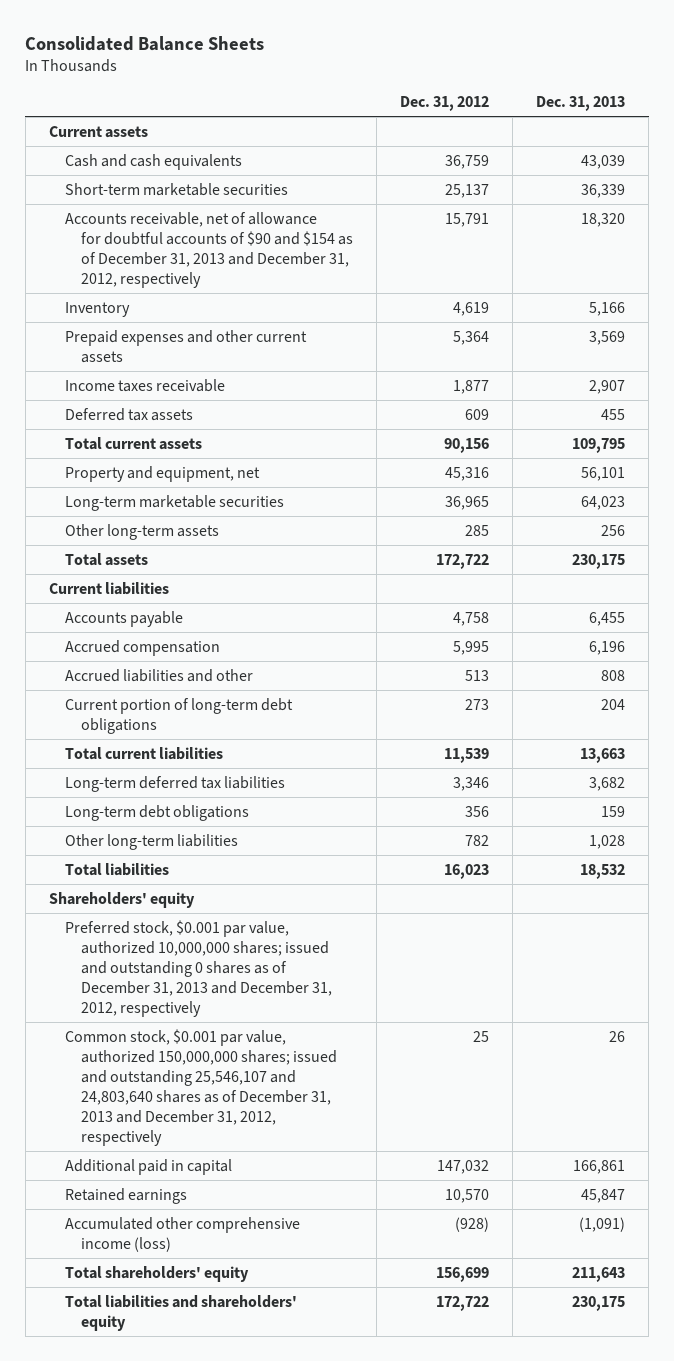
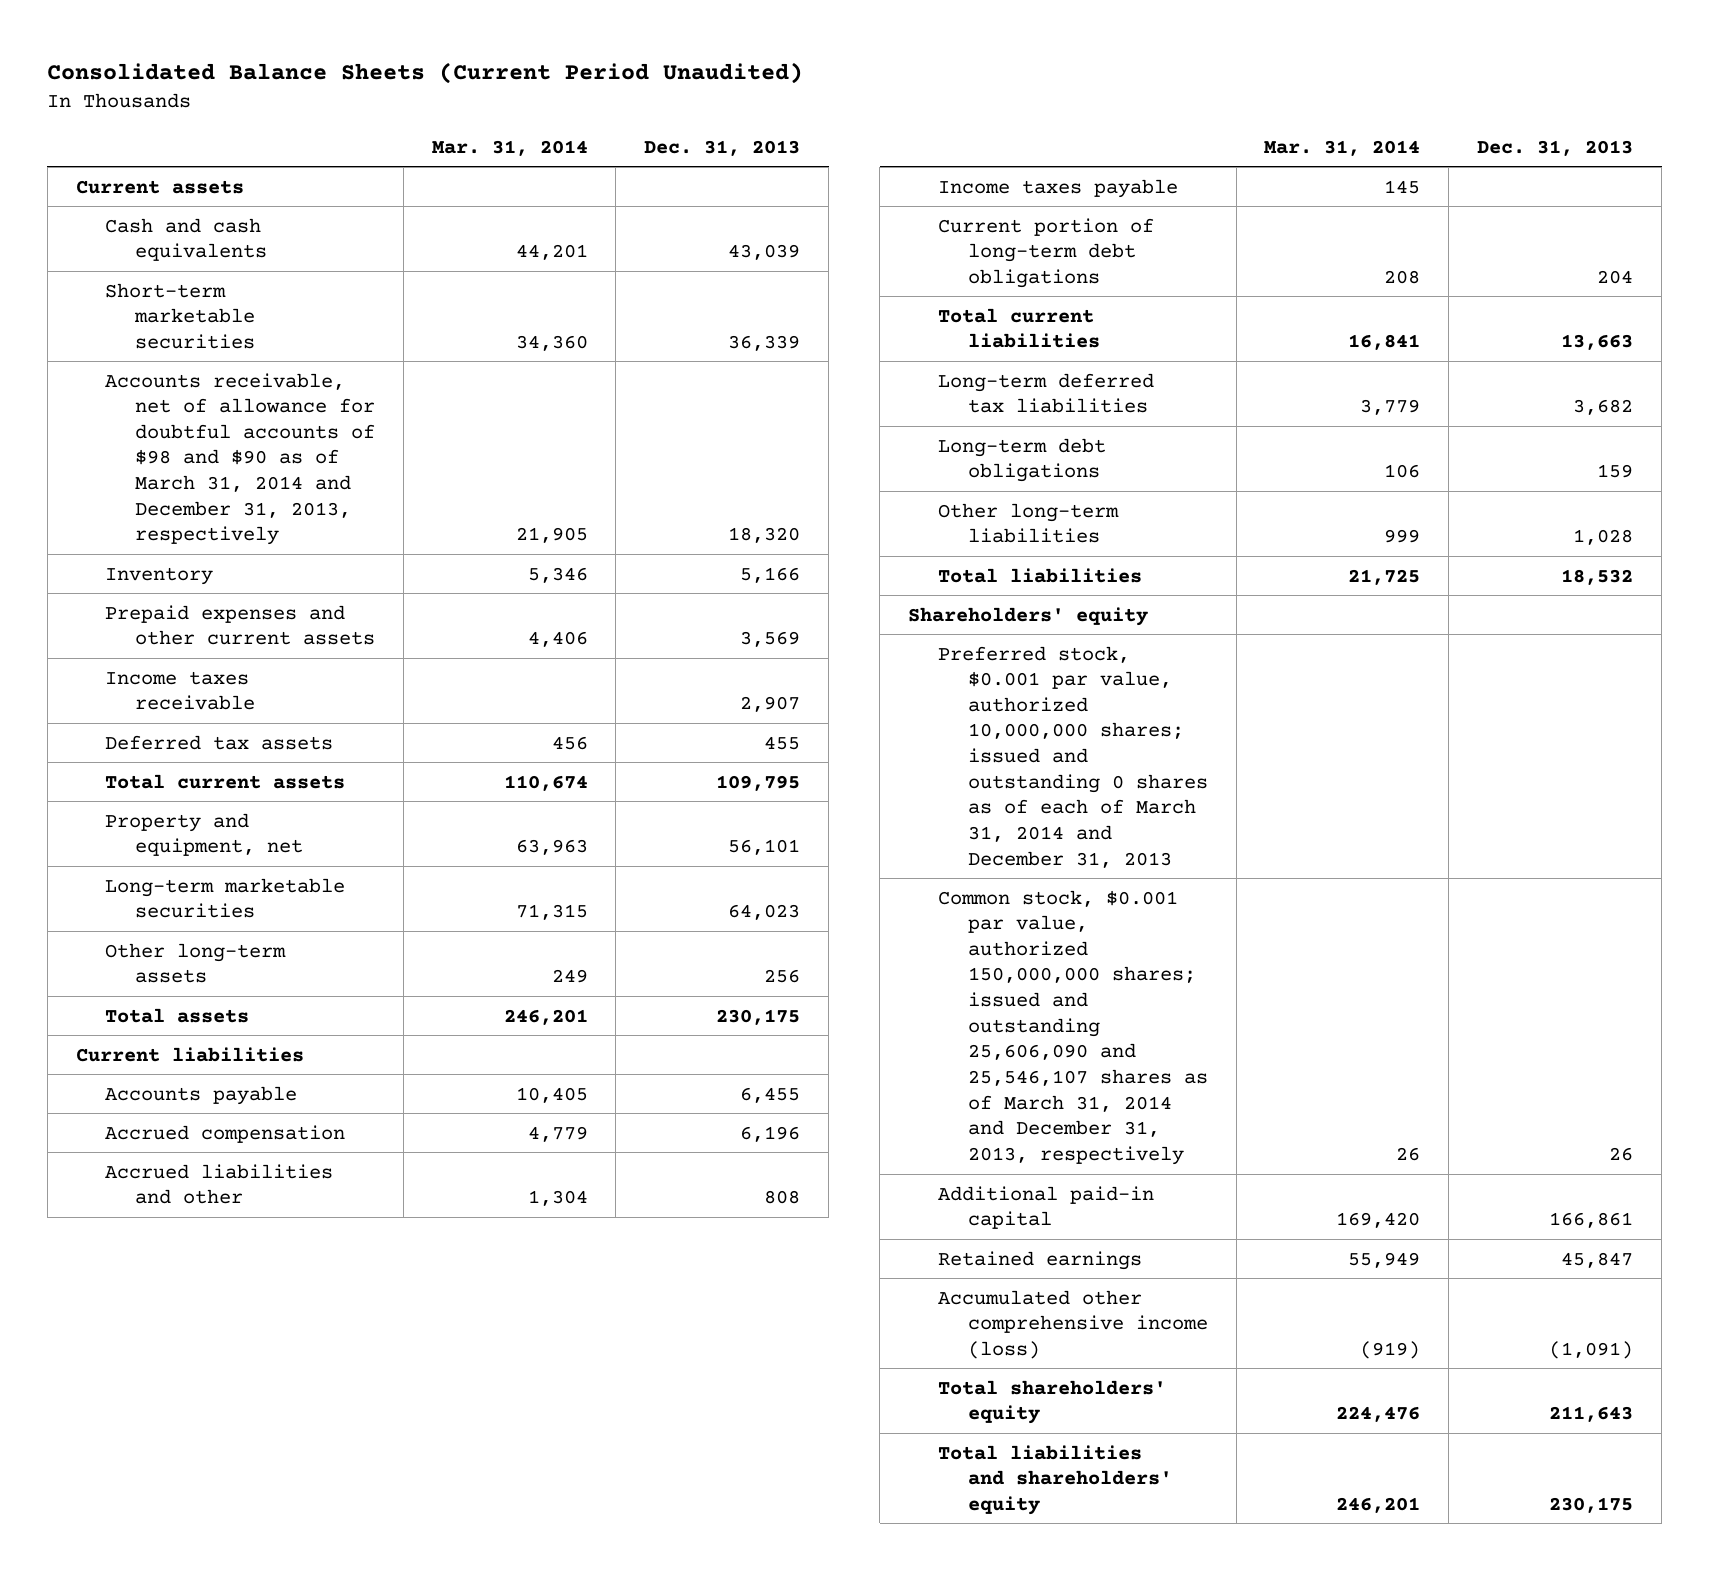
[25,35,265,51] Consolidated Balance Sheets -> [47,61,804,84] Consolidated Balance Sheets (Current Period Unaudited)
[400,95,490,111] Dec. 31, 2012 -> none
none -> [431,139,588,156] Mar. 31, 2014
[64,211,354,288] Accounts receivable, net of allowance for doubtful accounts of $90 and $154 as of December 31, 2013 and December 31, 2012, respectively -> [105,372,375,546] Accounts receivable, net of allowance for doubtful accounts of $98 and $90 as of March 31, 2014 and December 31, 2013, respectively
none -> [938,178,1179,198] Income taxes payable
[64,919,333,1017] Preferred stock, $0.001 par value, authorized 10,000,000 shares; issued and outstanding 0 shares as of December 31, 2013 and December 31, 2012, respectively -> [938,645,1208,868] Preferred stock, $0.001 par value, authorized 10,000,000 shares; issued and outstanding 0 shares as of each of March 31, 2014 and December 31, 2013
[64,1028,338,1146] Common stock, $0.001 par value, authorized 150,000,000 shares; issued and outstanding 25,546,107 and 24,803,640 shares as of December 31, 2013 and December 31, 2012, respectively -> [938,889,1208,1166] Common stock, $0.001 par value, authorized 150,000,000 shares; issued and outstanding 25,606,090 and 25,546,107 shares as of March 31, 2014 and December 31, 2013, respectively
[64,1158,232,1175] Additional paid in capital -> [938,1185,1155,1230] Additional paid-in capital

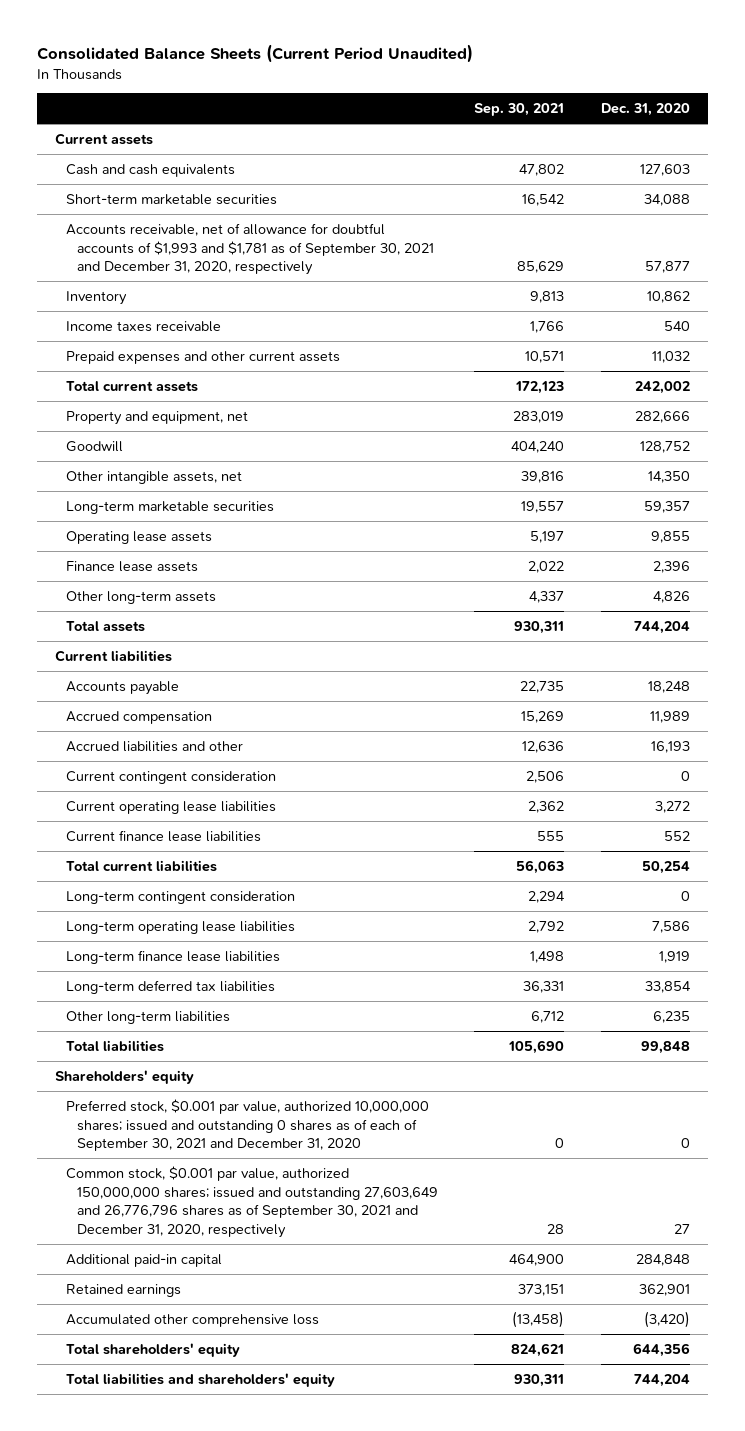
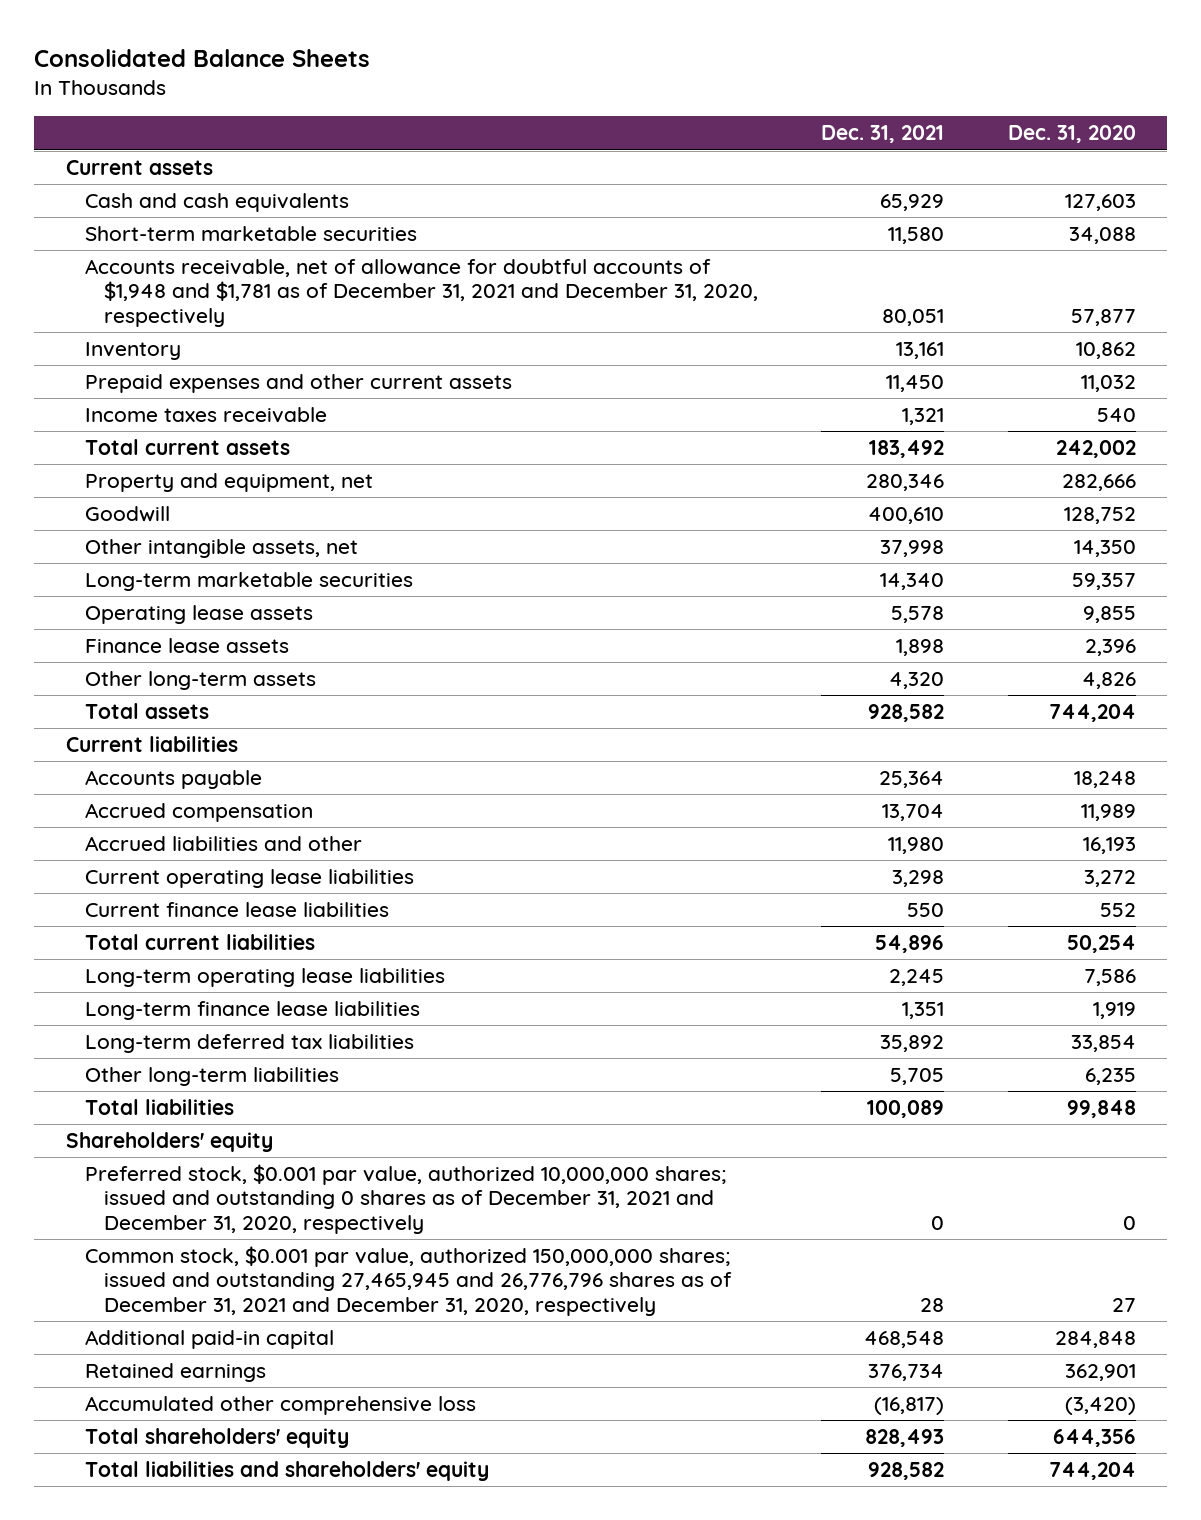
[37,44,474,64] Consolidated Balance Sheets (Current Period Unaudited) -> [34,48,371,67] Consolidated Balance Sheets
[474,103,565,117] Sep. 30, 2021 -> none
none -> [821,125,945,144] Dec. 31, 2021
[66,222,434,276] Accounts receivable, net of allowance for doubtful accounts of $1,993 and $1,781 as of September 30, 2021 and December 31, 2020, respectively -> [84,259,759,327] Accounts receivable, net of allowance for doubtful accounts of $1,948 and $1,781 as of December 31, 2021 and December 31, 2020, respectively
[66,320,222,332] Income taxes receivable -> [84,407,327,424] Income taxes receivable
[66,770,277,784] Current contingent consideration -> none
[66,890,296,904] Long-term contingent consideration -> none
[66,1098,430,1152] Preferred stock, $0.001 par value, authorized 10,000,000 shares; issued and outstanding 0 shares as of each of September 30, 2021 and December 31, 2020 -> [84,1164,726,1234] Preferred stock, $0.001 par value, authorized 10,000,000 shares; issued and outstanding 0 shares as of December 31, 2021 and December 31, 2020, respectively
[66,1165,438,1238] Common stock, $0.001 par value, authorized 150,000,000 shares; issued and outstanding 27,603,649 and 26,776,796 shares as of September 30, 2021 and December 31, 2020, respectively -> [84,1246,733,1316] Common stock, $0.001 par value, authorized 150,000,000 shares; issued and outstanding 27,465,945 and 26,776,796 shares as of December 31, 2021 and December 31, 2020, respectively

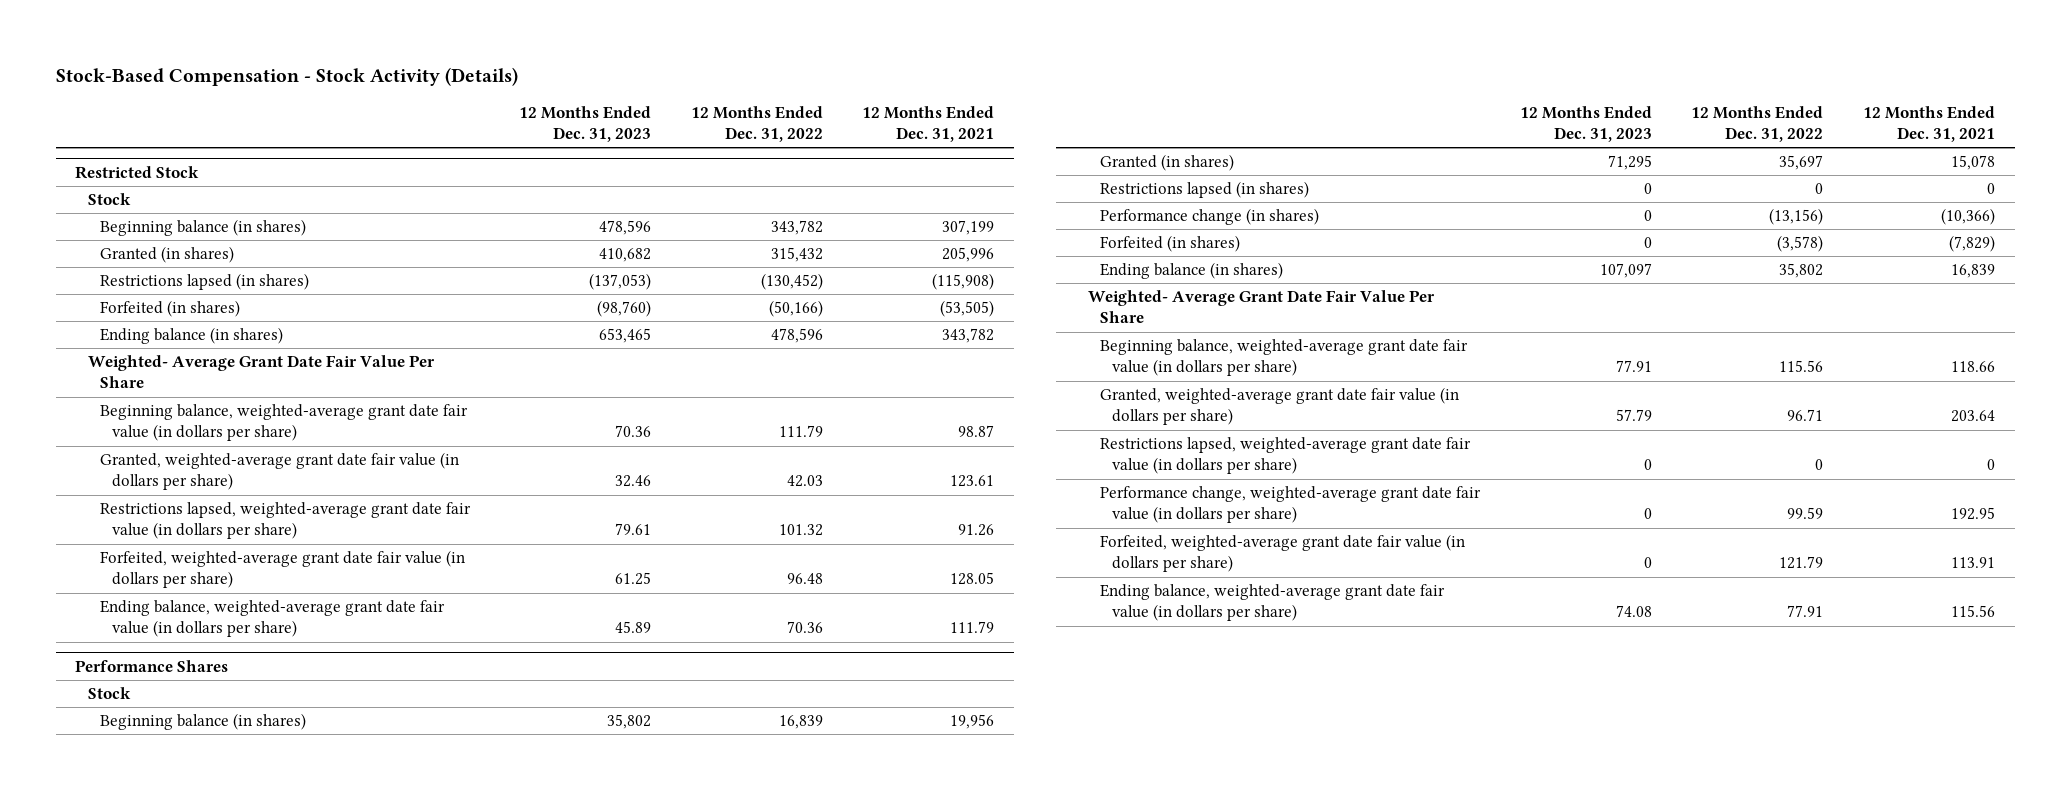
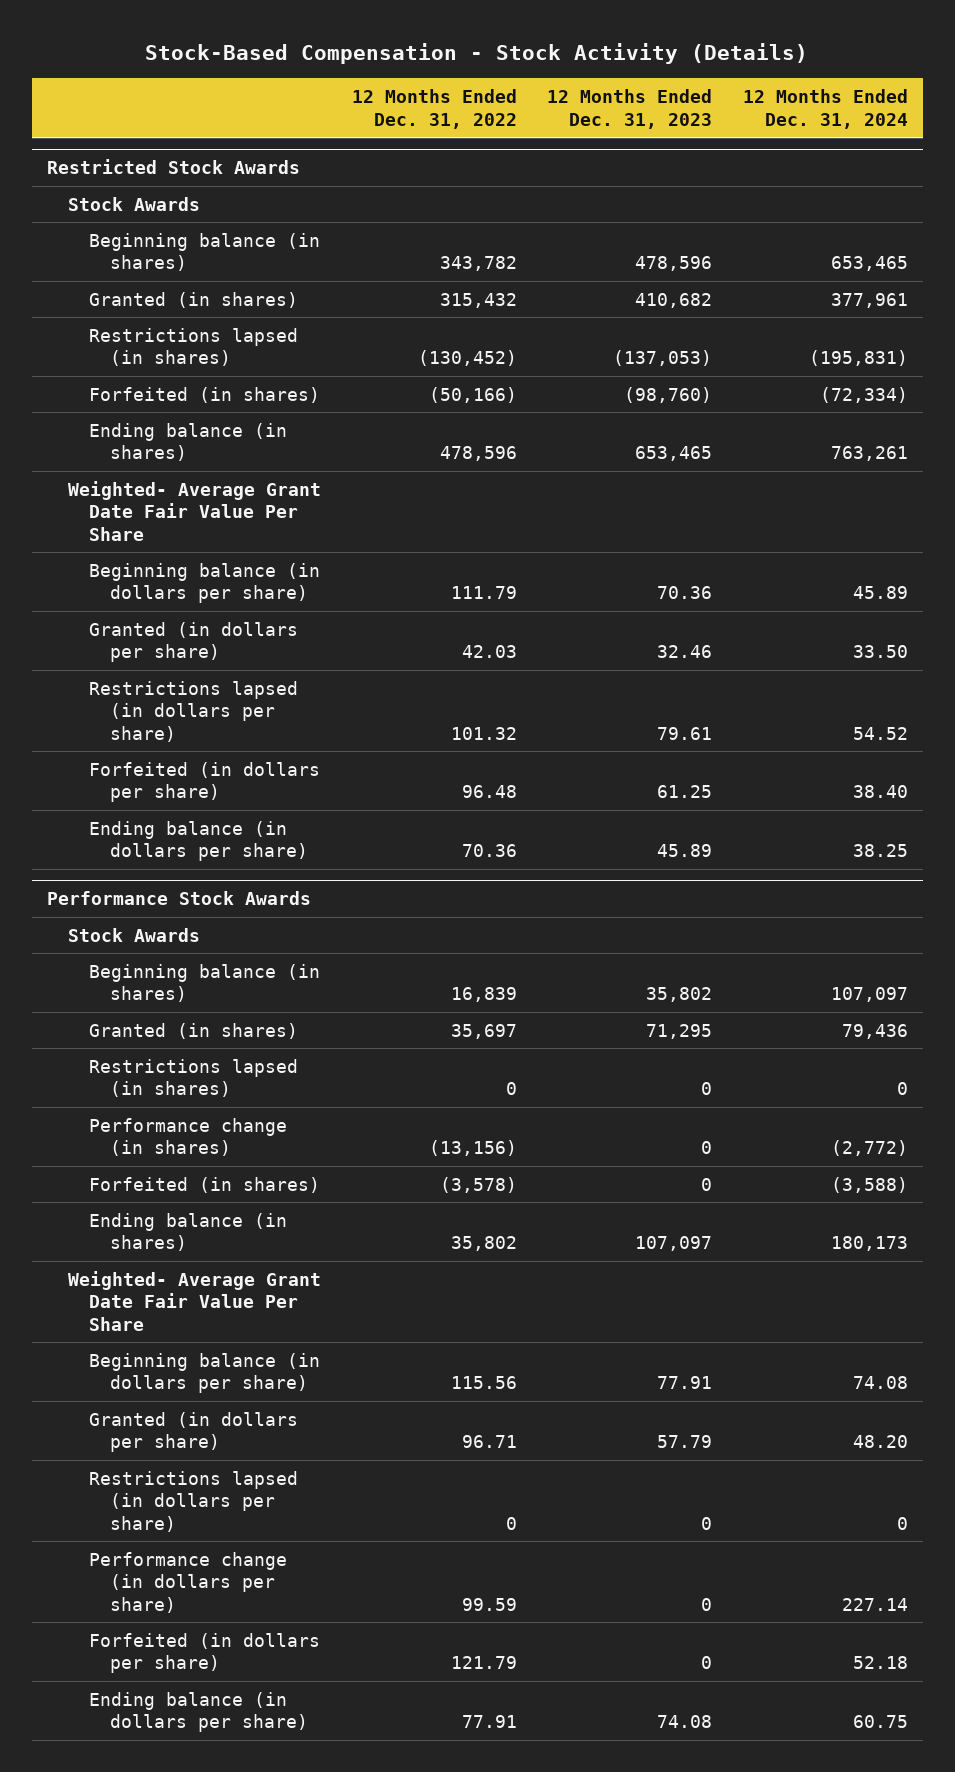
[862,105,995,143] 12 Months Ended Dec. 31, 2021 -> none
none -> [742,89,908,129] 12 Months Ended Dec. 31, 2024
[75,165,200,179] Restricted Stock -> [47,159,301,175] Restricted Stock Awards
[87,193,131,206] Stock -> [68,196,201,211] Stock Awards
[99,404,468,442] Beginning balance, weighted-average grant date fair value (in dollars per share) -> [89,562,321,604] Beginning balance (in dollars per share)
[99,452,459,491] Granted, weighted-average grant date fair value (in dollars per share) -> [89,621,299,663] Granted (in dollars per share)
[99,502,471,540] Restrictions lapsed, weighted-average grant date fair value (in dollars per share) -> [89,680,299,742] Restrictions lapsed (in dollars per share)
[99,550,465,589] Forfeited, weighted-average grant date fair value (in dollars per share) -> [89,761,321,803] Forfeited (in dollars per share)
[99,600,445,638] Ending balance, weighted-average grant date fair value (in dollars per share) -> [89,820,309,862] Ending balance (in dollars per share)
[75,659,229,672] Performance Shares -> [47,891,312,906] Performance Stock Awards
[87,687,131,700] Stock -> [68,927,201,942] Stock Awards
[1100,339,1469,377] Beginning balance, weighted-average grant date fair value (in dollars per share) -> [89,1352,321,1394] Beginning balance (in dollars per share)
[1100,387,1460,426] Granted, weighted-average grant date fair value (in dollars per share) -> [89,1411,299,1453] Granted (in dollars per share)
[1100,437,1472,475] Restrictions lapsed, weighted-average grant date fair value (in dollars per share) -> [89,1470,299,1532] Restrictions lapsed (in dollars per share)
[1100,486,1482,524] Performance change, weighted-average grant date fair value (in dollars per share) -> [89,1551,288,1613] Performance change (in dollars per share)
[1100,534,1466,573] Forfeited, weighted-average grant date fair value (in dollars per share) -> [89,1632,321,1674] Forfeited (in dollars per share)
[1100,584,1446,622] Ending balance, weighted-average grant date fair value (in dollars per share) -> [89,1691,309,1733] Ending balance (in dollars per share)

